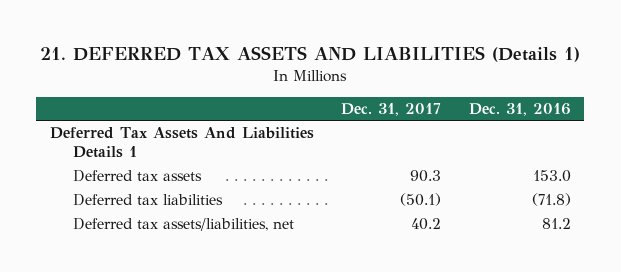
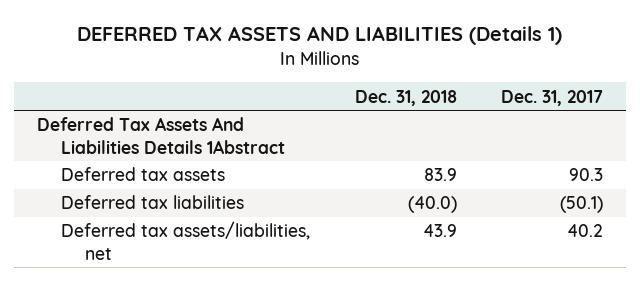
[40,46,581,63] 21. DEFERRED TAX ASSETS AND LIABILITIES (Details 1) -> [76,26,562,46] DEFERRED TAX ASSETS AND LIABILITIES (Details 1)
[468,102,571,116] Dec. 31, 2016 -> none
none -> [354,89,457,106] Dec. 31, 2018
[50,127,315,159] Deferred Tax Assets And Liabilities Details 1 -> [36,117,285,154] Deferred Tax Assets And Liabilities Details 1Abstract

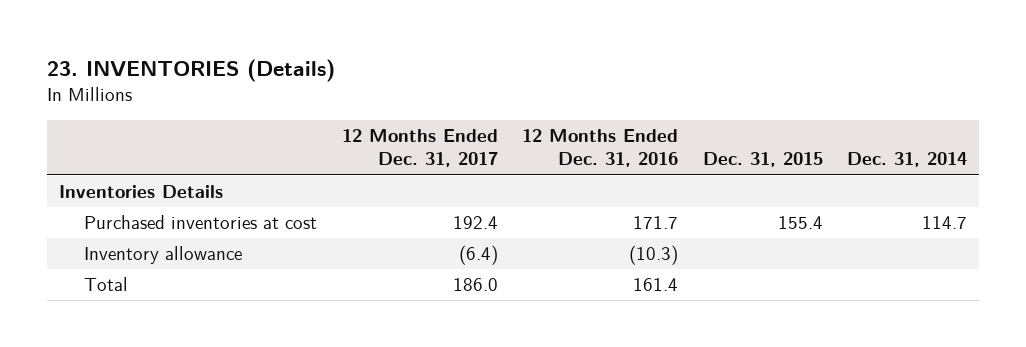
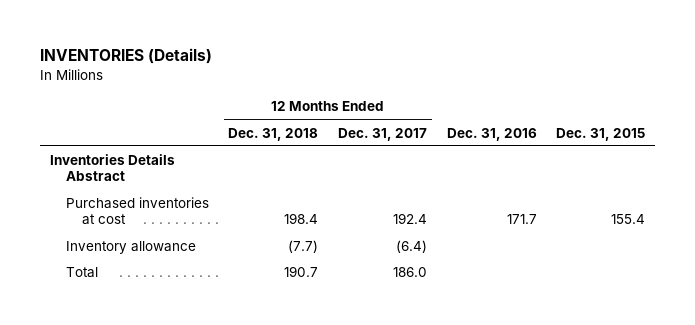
[46,58,335,82] 23. INVENTORIES (Details) -> [39,48,212,65] INVENTORIES (Details)
[522,128,679,168] 12 Months Ended Dec. 31, 2016 -> none
[846,152,967,168] Dec. 31, 2014 -> none
none -> [228,127,319,141] Dec. 31, 2018
none -> [446,127,537,141] Dec. 31, 2016
[59,185,224,199] Inventories Details -> [49,154,175,182] Inventories Details Abstract

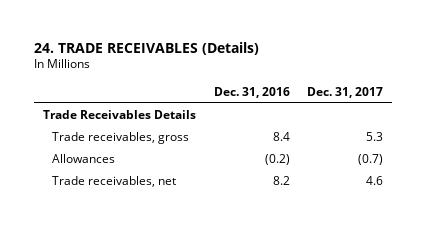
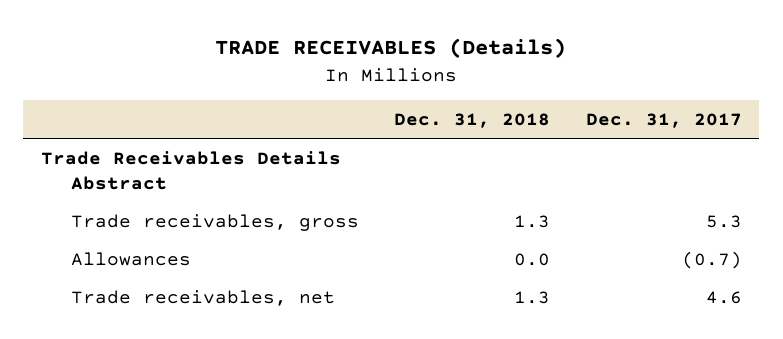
[34,41,260,55] 24. TRADE RECEIVABLES (Details) -> [215,37,567,58] TRADE RECEIVABLES (Details)
[213,86,290,98] Dec. 31, 2016 -> none
none -> [394,112,551,128] Dec. 31, 2018
[43,110,197,120] Trade Receivables Details -> [40,150,341,191] Trade Receivables Details Abstract

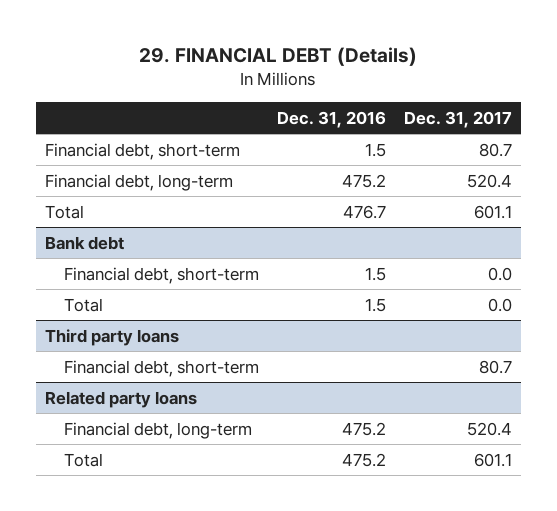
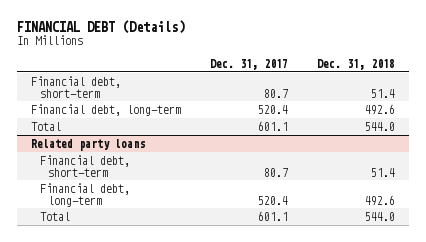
[139,47,418,67] 29. FINANCIAL DEBT (Details) -> [17,20,186,35] FINANCIAL DEBT (Details)
[276,110,386,128] Dec. 31, 2016 -> none
none -> [316,58,395,70] Dec. 31, 2018
[45,235,125,250] Bank debt -> none
[63,266,259,284] Financial debt, short-term -> none
[63,297,103,312] Total -> none
[45,328,180,346] Third party loans -> none
[63,359,259,377] Financial debt, short-term -> none
none -> [39,154,130,177] Financial debt, short-term

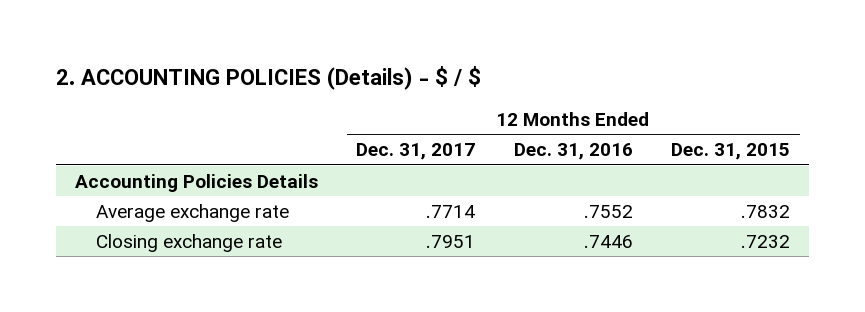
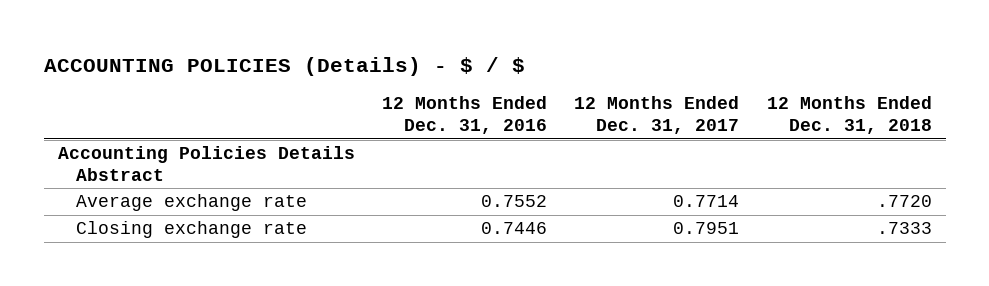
[55,66,481,91] 2. ACCOUNTING POLICIES (Details) - $ / $ -> [43,56,525,76] ACCOUNTING POLICIES (Details) - $ / $
[671,143,791,161] Dec. 31, 2015 -> none
none -> [766,96,932,135] 12 Months Ended Dec. 31, 2018
[74,173,318,192] Accounting Policies Details -> [57,146,355,182] Accounting Policies Details Abstract
[426,204,476,218] .7714 -> [673,195,740,208] 0.7714
[583,204,633,218] .7552 -> [481,195,548,208] 0.7552
[426,234,476,248] .7951 -> [673,222,740,235] 0.7951
[583,234,633,248] .7446 -> [481,222,548,235] 0.7446

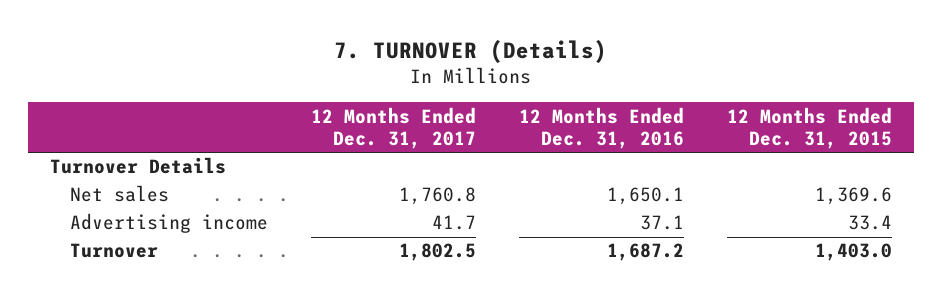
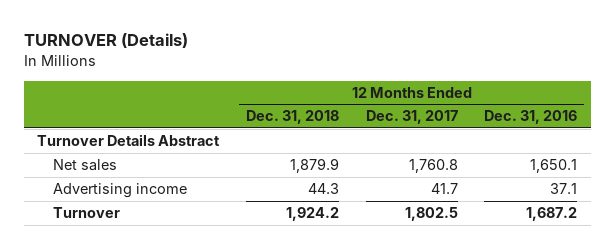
[333,39,607,63] 7. TURNOVER (Details) -> [23,33,188,49] TURNOVER (Details)
[727,106,893,150] 12 Months Ended Dec. 31, 2015 -> none
none -> [245,110,339,125] Dec. 31, 2018
[49,157,226,175] Turnover Details -> [37,134,221,147] Turnover Details Abstract

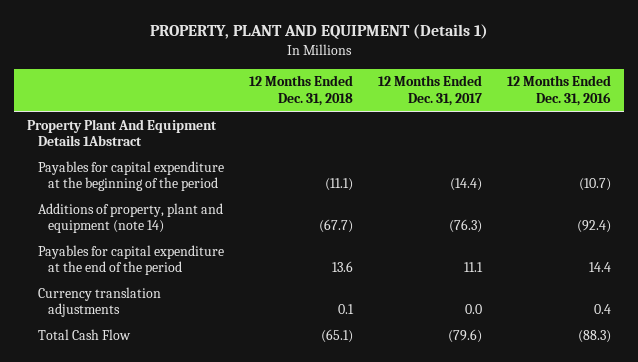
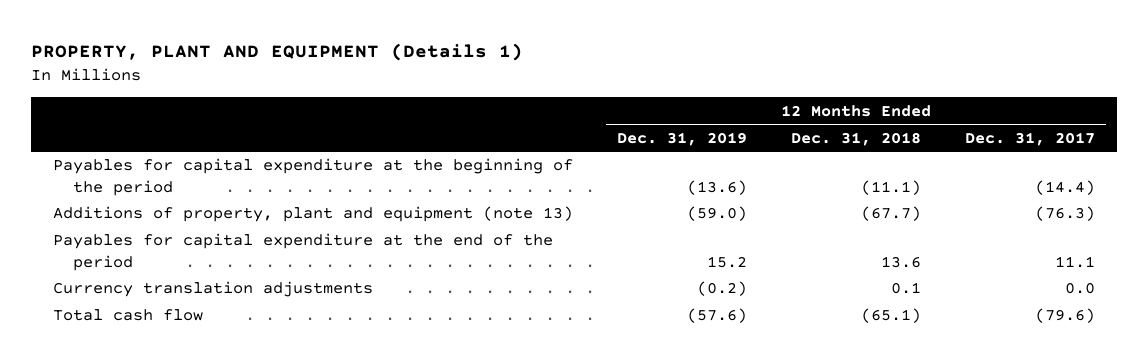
[507,75,612,107] 12 Months Ended Dec. 31, 2016 -> none
none -> [616,131,747,146] Dec. 31, 2019
[27,118,218,147] Property Plant And Equipment Details 1Abstract -> none
[37,202,223,234] Additions of property, plant and equipment (note 14) -> [52,206,573,223] Additions of property, plant and equipment (note 13)
[37,328,131,340] Total Cash Flow -> [52,309,203,322] Total cash flow

